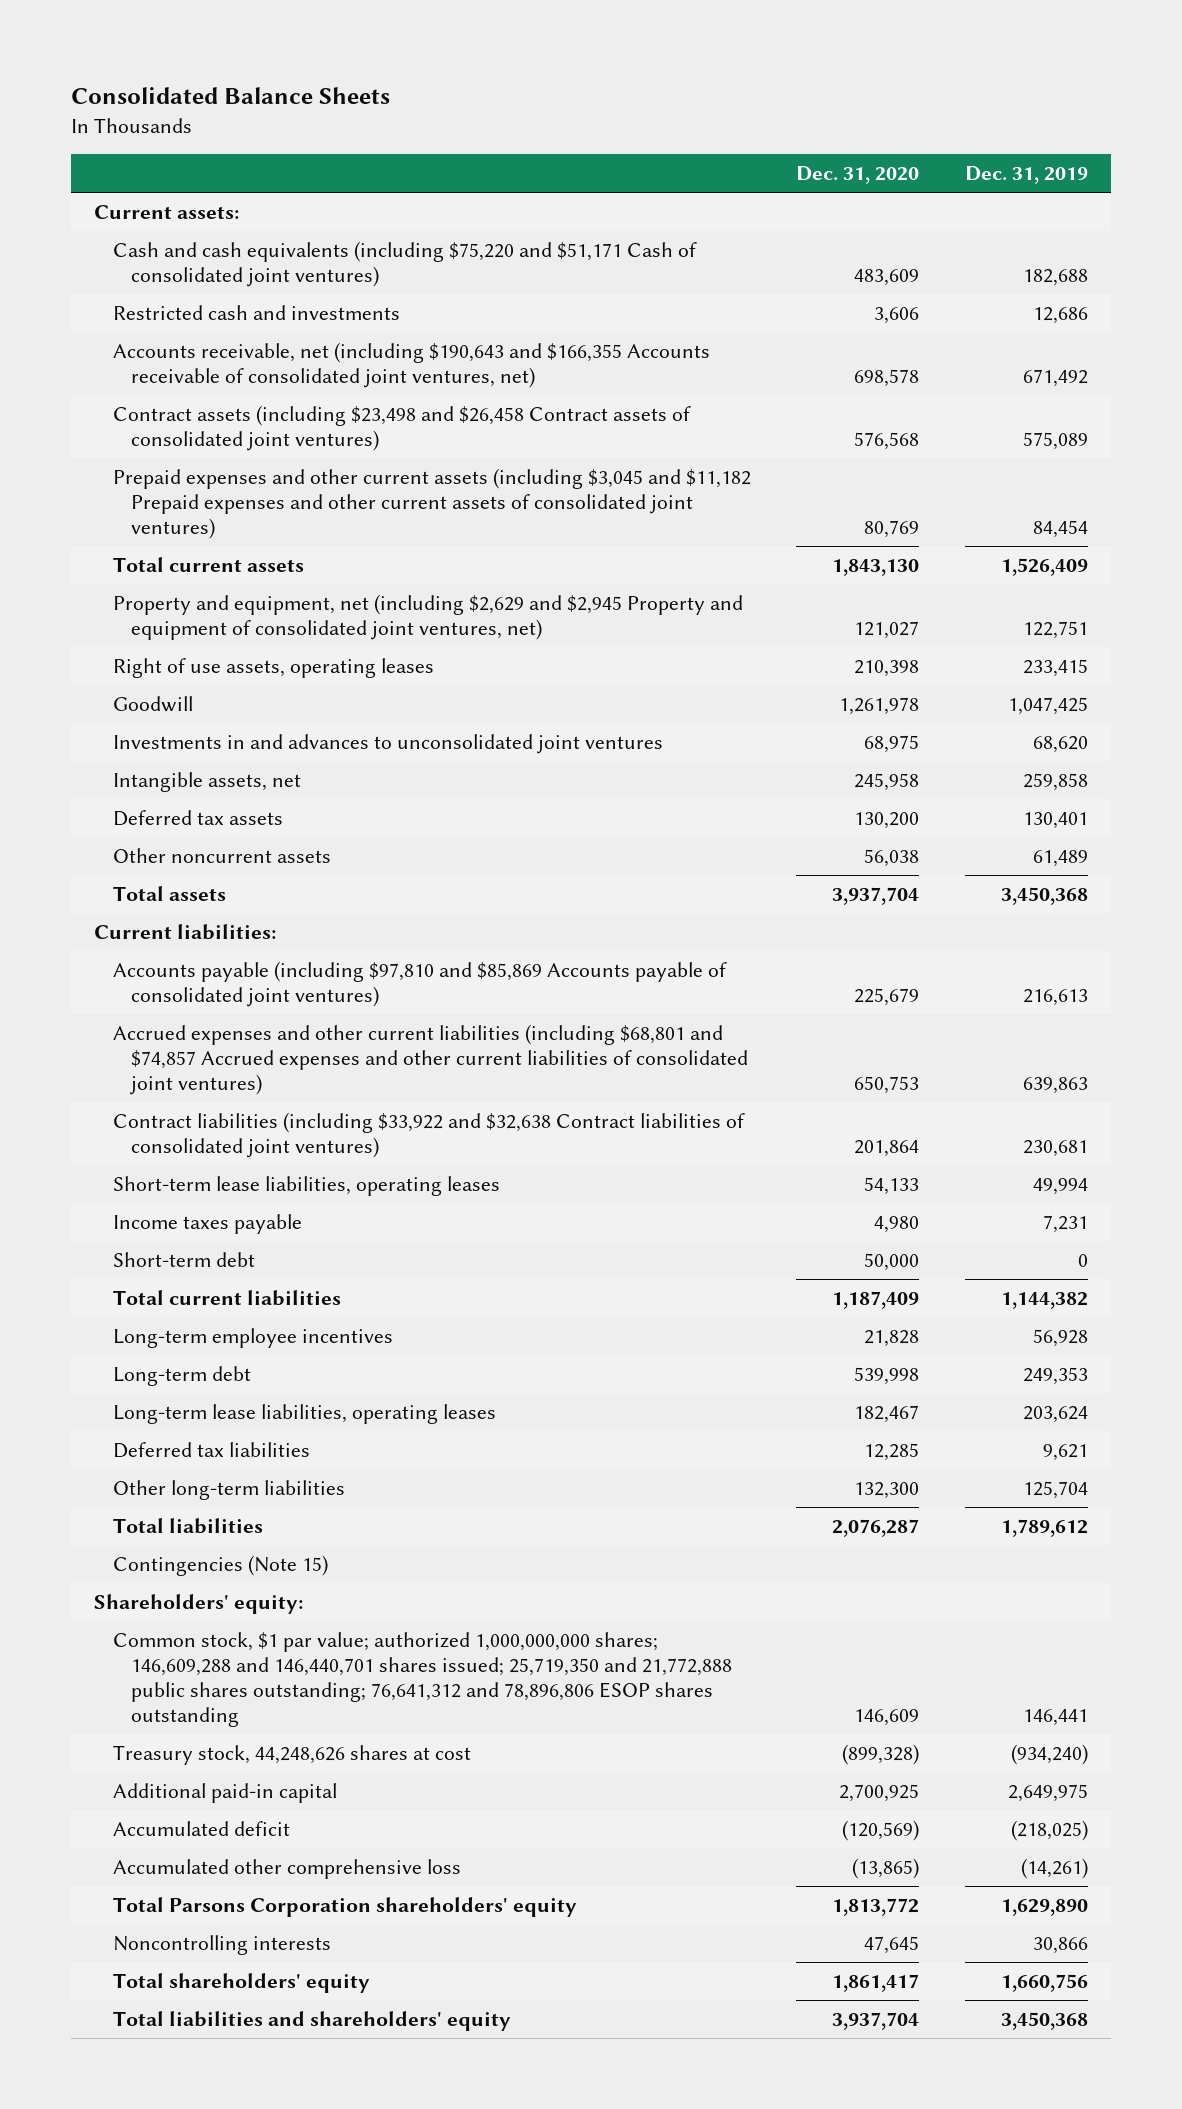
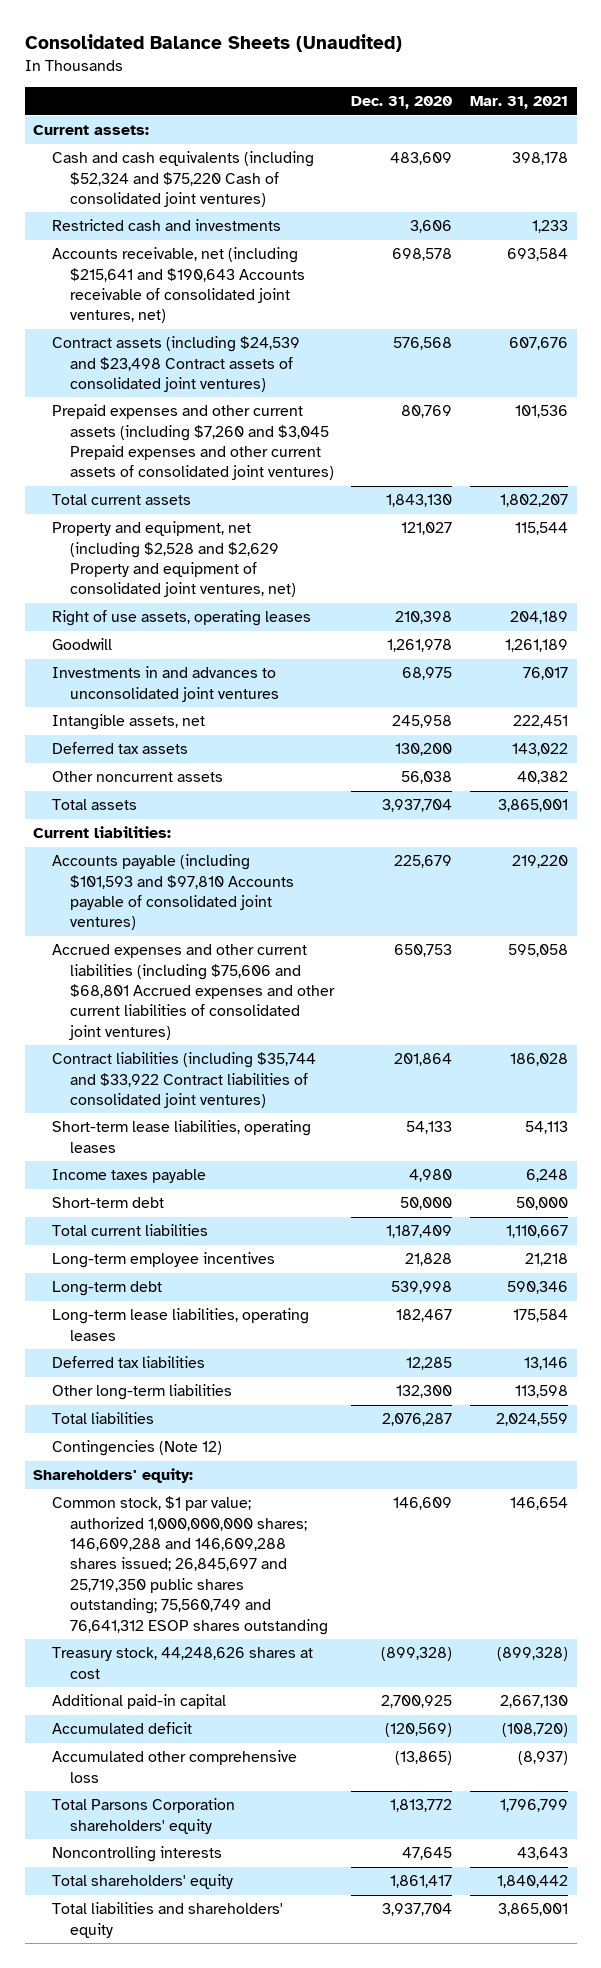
[71,87,391,105] Consolidated Balance Sheets -> [24,34,402,53] Consolidated Balance Sheets (Unaudited)
[964,166,1088,185] Dec. 31, 2019 -> none
none -> [469,96,568,110] Mar. 31, 2021
[112,240,697,288] Cash and cash equivalents (including $75,220 and $51,171 Cash of consolidated joint ventures) -> [51,151,314,208] Cash and cash equivalents (including $52,324 and $75,220 Cash of consolidated joint ventures)
[112,341,710,389] Accounts receivable, net (including $190,643 and $166,355 Accounts receivable of consolidated joint ventures, net) -> [51,247,305,324] Accounts receivable, net (including $215,641 and $190,643 Accounts receivable of consolidated joint ventures, net)
[112,404,691,452] Contract assets (including $23,498 and $26,458 Contract assets of consolidated joint ventures) -> [51,336,300,393] Contract assets (including $24,539 and $23,498 Contract assets of consolidated joint ventures)
[112,467,751,540] Prepaid expenses and other current assets (including $3,045 and $11,182 Prepaid expenses and other current assets of consolidated joint ventures) -> [51,404,334,481] Prepaid expenses and other current assets (including $7,260 and $3,045 Prepaid expenses and other current assets of consolidated joint ventures)
[112,593,743,641] Property and equipment, net (including $2,629 and $2,945 Property and equipment of consolidated joint ventures, net) -> [51,521,296,598] Property and equipment, net (including $2,528 and $2,629 Property and equipment of consolidated joint ventures, net)
[112,960,727,1008] Accounts payable (including $97,810 and $85,869 Accounts payable of consolidated joint ventures) -> [51,854,294,931] Accounts payable (including $101,593 and $97,810 Accounts payable of consolidated joint ventures)
[112,1023,749,1096] Accrued expenses and other current liabilities (including $68,801 and $74,857 Accrued expenses and other current liabilities of consolidated joint ventures) -> [51,944,335,1040] Accrued expenses and other current liabilities (including $75,606 and $68,801 Accrued expenses and other current liabilities of consolidated joint ventures)
[112,1111,745,1159] Contract liabilities (including $33,922 and $32,638 Contract liabilities of consolidated joint ventures) -> [51,1052,316,1109] Contract liabilities (including $35,744 and $33,922 Contract liabilities of consolidated joint ventures)
[112,1554,328,1576] Contingencies (Note 15) -> [51,1440,222,1457] Contingencies (Note 12)
[112,1631,733,1728] Common stock, $1 par value; authorized 1,000,000,000 shares; 146,609,288 and 146,440,701 shares issued; 25,719,350 and 21,772,888 public shares outstanding; 76,641,312 and 78,896,806 ESOP shares outstanding -> [51,1496,328,1635] Common stock, $1 par value; authorized 1,000,000,000 shares; 146,609,288 and 146,609,288 shares issued; 26,845,697 and 25,719,350 public shares outstanding; 75,560,749 and 76,641,312 ESOP shares outstanding

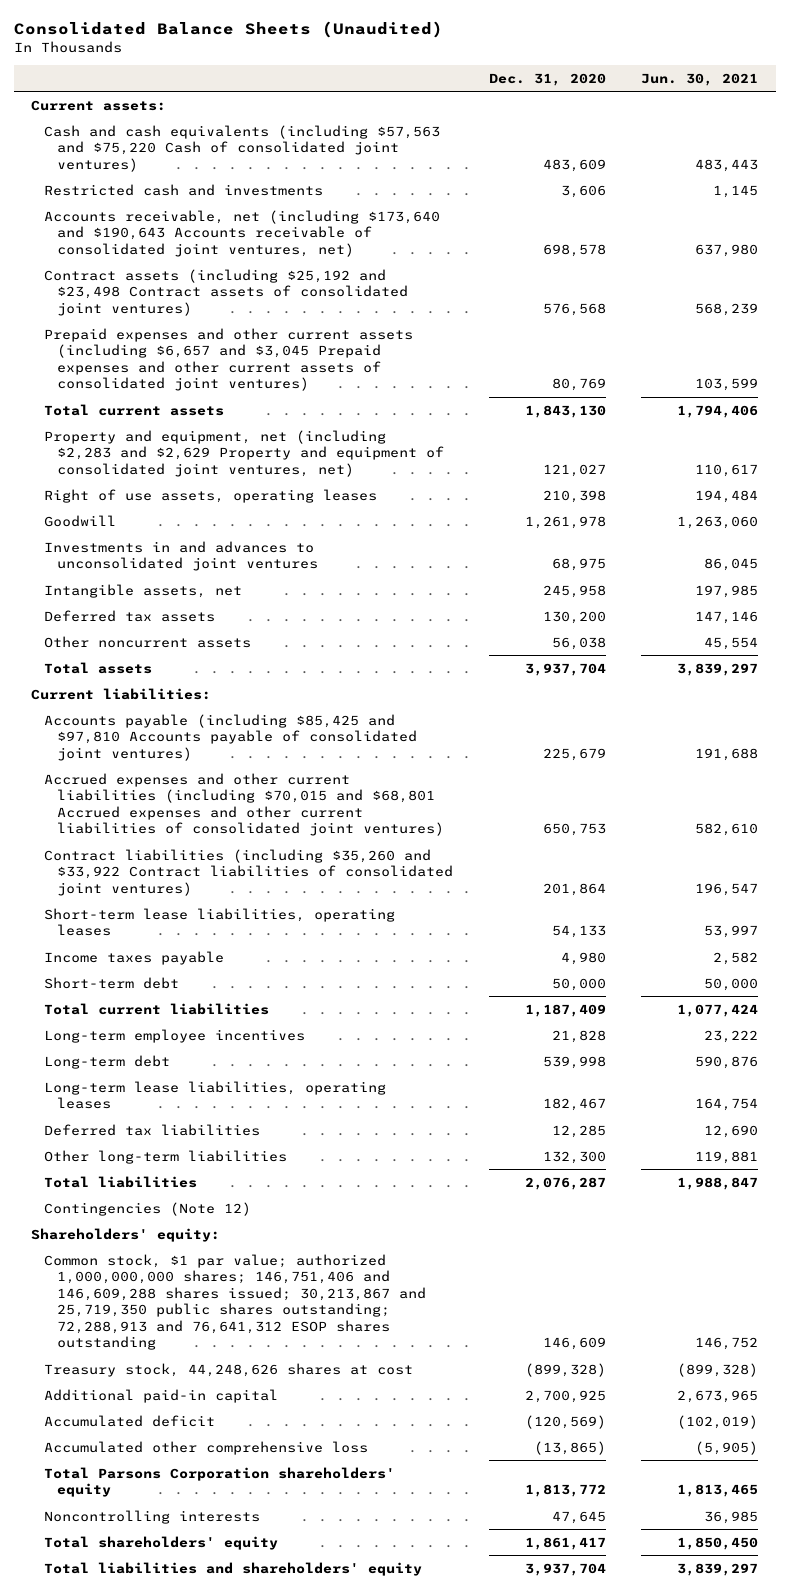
[469,96,568,110] Mar. 31, 2021 -> none
none -> [640,72,758,86] Jun. 30, 2021
[51,151,314,208] Cash and cash equivalents (including $52,324 and $75,220 Cash of consolidated joint ventures) -> [44,124,441,172] Cash and cash equivalents (including $57,563 and $75,220 Cash of consolidated joint ventures)
[51,247,305,324] Accounts receivable, net (including $215,641 and $190,643 Accounts receivable of consolidated joint ventures, net) -> [44,209,441,257] Accounts receivable, net (including $173,640 and $190,643 Accounts receivable of consolidated joint ventures, net)
[51,336,300,393] Contract assets (including $24,539 and $23,498 Contract assets of consolidated joint ventures) -> [44,268,409,316] Contract assets (including $25,192 and $23,498 Contract assets of consolidated joint ventures)
[51,404,334,481] Prepaid expenses and other current assets (including $7,260 and $3,045 Prepaid expenses and other current assets of consolidated joint ventures) -> [44,327,414,392] Prepaid expenses and other current assets (including $6,657 and $3,045 Prepaid expenses and other current assets of consolidated joint ventures)
[51,521,296,598] Property and equipment, net (including $2,528 and $2,629 Property and equipment of consolidated joint ventures, net) -> [44,429,445,477] Property and equipment, net (including $2,283 and $2,629 Property and equipment of consolidated joint ventures, net)
[51,854,294,931] Accounts payable (including $101,593 and $97,810 Accounts payable of consolidated joint ventures) -> [44,713,418,761] Accounts payable (including $85,425 and $97,810 Accounts payable of consolidated joint ventures)
[51,944,335,1040] Accrued expenses and other current liabilities (including $75,606 and $68,801 Accrued expenses and other current liabilities of consolidated joint ventures) -> [44,772,445,837] Accrued expenses and other current liabilities (including $70,015 and $68,801 Accrued expenses and other current liabilities of consolidated joint ventures)
[51,1052,316,1109] Contract liabilities (including $35,744 and $33,922 Contract liabilities of consolidated joint ventures) -> [44,848,454,896] Contract liabilities (including $35,260 and $33,922 Contract liabilities of consolidated joint ventures)
[51,1496,328,1635] Common stock, $1 par value; authorized 1,000,000,000 shares; 146,609,288 and 146,609,288 shares issued; 26,845,697 and 25,719,350 public shares outstanding; 75,560,749 and 76,641,312 ESOP shares outstanding -> [44,1253,427,1351] Common stock, $1 par value; authorized 1,000,000,000 shares; 146,751,406 and 146,609,288 shares issued; 30,213,867 and 25,719,350 public shares outstanding; 72,288,913 and 76,641,312 ESOP shares outstanding

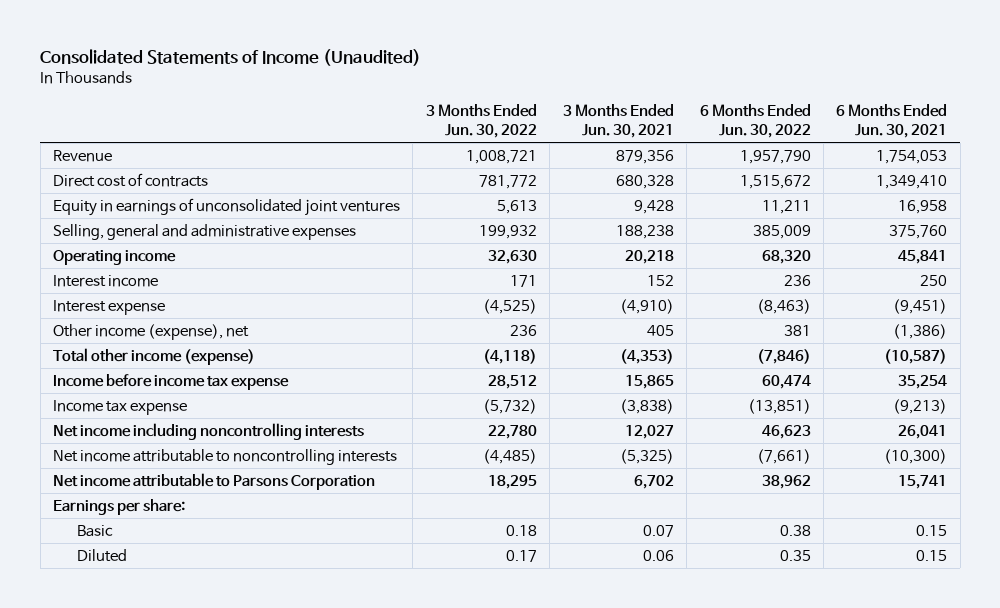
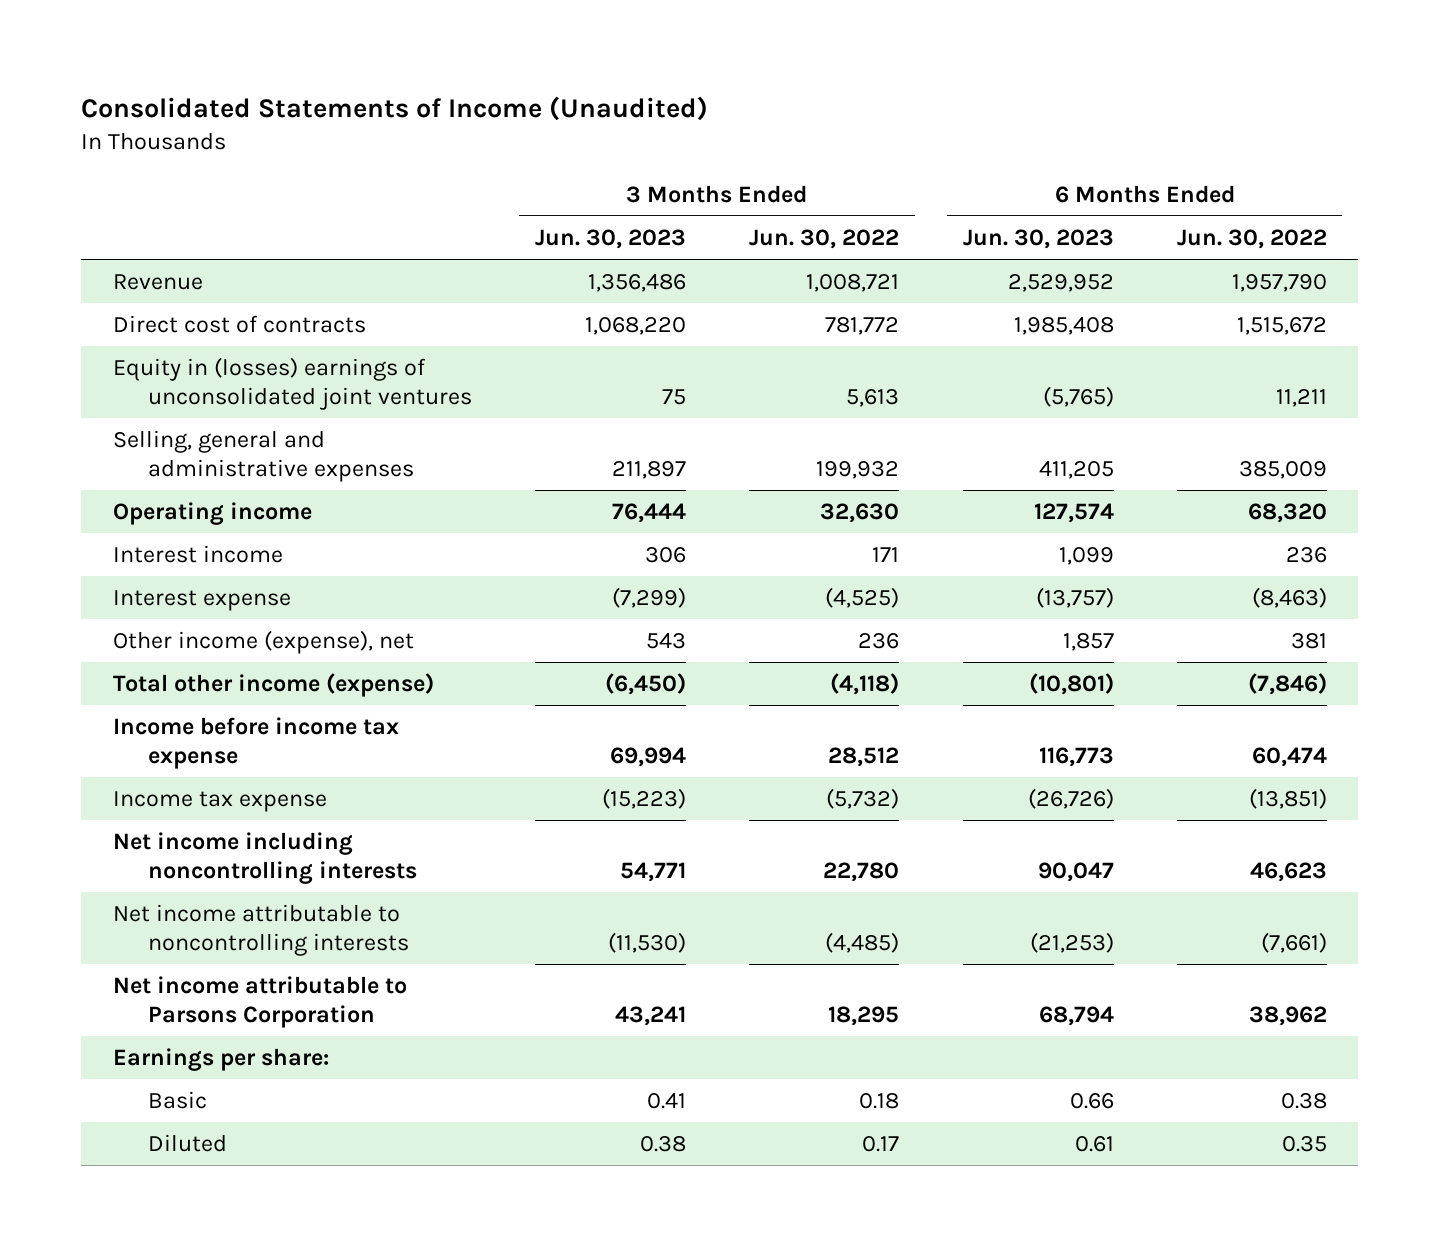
[562,104,674,139] 3 Months Ended Jun. 30, 2021 -> none
[836,104,948,139] 6 Months Ended Jun. 30, 2021 -> none
none -> [535,228,687,249] Jun. 30, 2023
none -> [962,228,1114,249] Jun. 30, 2023
[53,197,401,216] Equity in earnings of unconsolidated joint ventures -> [112,357,473,411] Equity in (losses) earnings of unconsolidated joint ventures

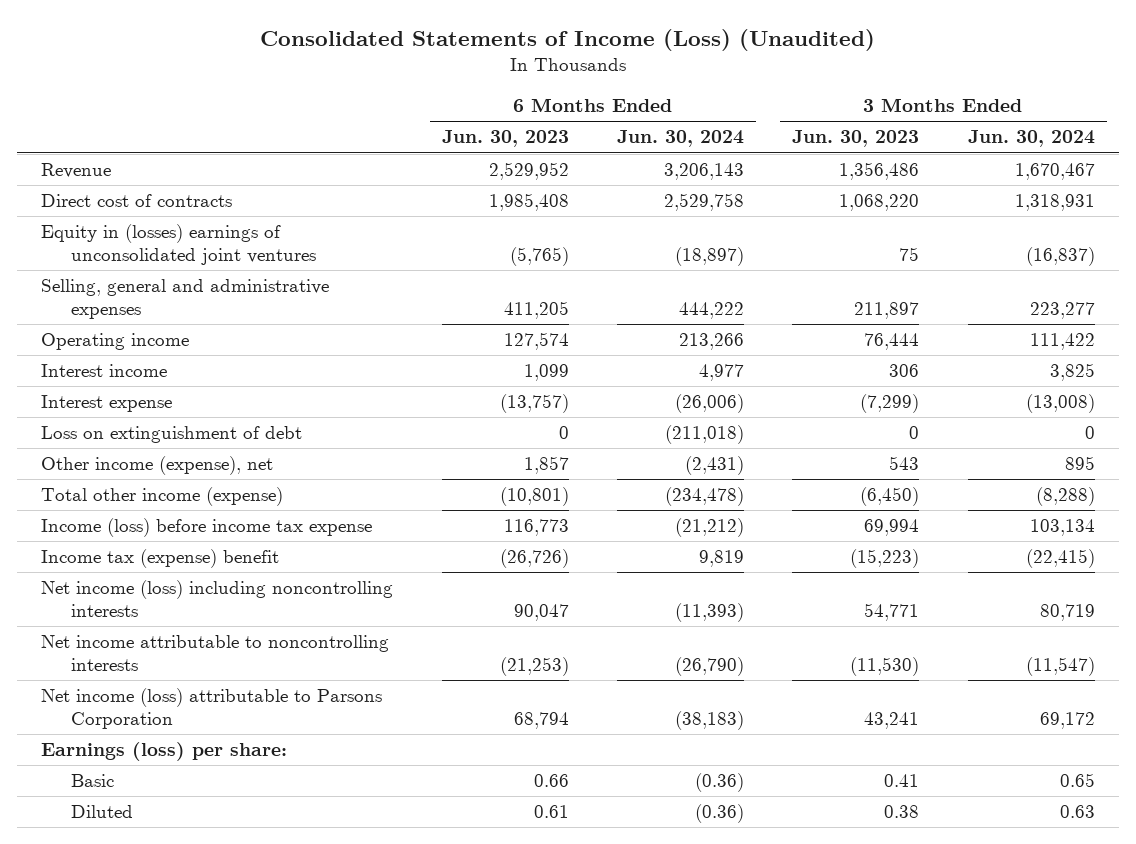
[81,96,709,122] Consolidated Statements of Income (Unaudited) -> [259,29,875,52] Consolidated Statements of Income (Loss) (Unaudited)
[749,228,900,249] Jun. 30, 2022 -> none
[1176,228,1327,249] Jun. 30, 2022 -> none
none -> [616,130,744,148] Jun. 30, 2024
none -> [967,130,1095,148] Jun. 30, 2024
none -> [41,426,303,444] Loss on extinguishment of debt
[112,717,399,770] Income before income tax expense -> [41,518,373,538] Income (loss) before income tax expense
[112,791,327,813] Income tax expense -> [41,549,280,569] Income tax (expense) benefit
[112,832,418,885] Net income including noncontrolling interests -> [41,580,394,618] Net income (loss) including noncontrolling interests
[112,976,407,1029] Net income attributable to Parsons Corporation -> [41,688,383,730] Net income (loss) attributable to Parsons Corporation
[112,1048,329,1072] Earnings per share: -> [41,742,288,762] Earnings (loss) per share:

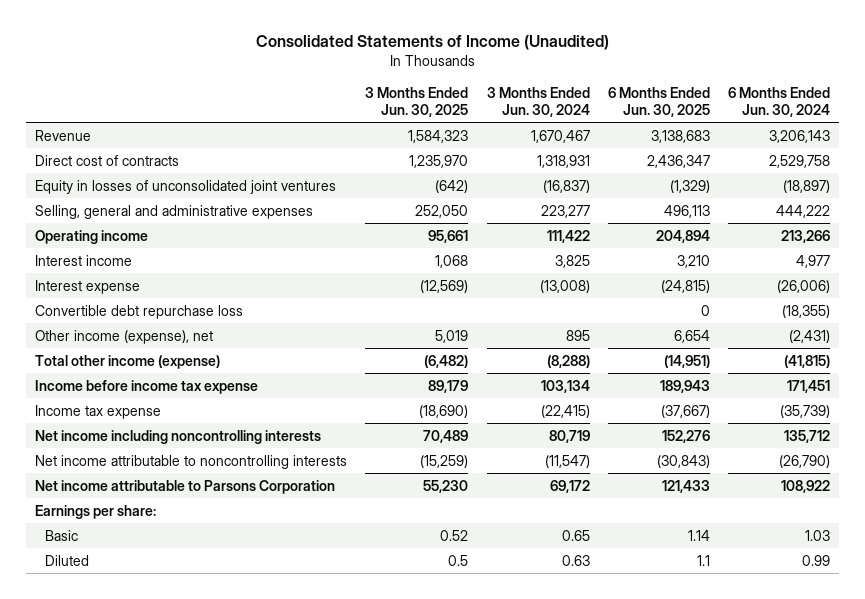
[259,29,875,52] Consolidated Statements of Income (Loss) (Unaudited) -> [255,35,609,51] Consolidated Statements of Income (Unaudited)
[441,130,569,148] Jun. 30, 2023 -> none
[792,130,920,148] Jun. 30, 2023 -> none
none -> [365,86,469,117] 3 Months Ended Jun. 30, 2025
none -> [607,86,710,117] 6 Months Ended Jun. 30, 2025
[41,224,316,266] Equity in (losses) earnings of unconsolidated joint ventures -> [34,179,336,194] Equity in losses of unconsolidated joint ventures
[41,426,303,444] Loss on extinguishment of debt -> none
none -> [34,304,243,319] Convertible debt repurchase loss
[664,487,744,507] (234,478) -> [784,354,831,368] (41,815)
[41,518,373,538] Income (loss) before income tax expense -> [34,379,258,394] Income before income tax expense
[674,518,744,538] (21,212) -> [787,379,831,393] 171,451
[41,549,280,569] Income tax (expense) benefit -> [34,404,161,419] Income tax expense
[698,550,744,568] 9,819 -> [780,404,831,418] (35,739)
[41,580,394,618] Net income (loss) including noncontrolling interests -> [34,429,321,444] Net income including noncontrolling interests
[674,603,744,623] (11,393) -> [784,429,831,443] 135,712
[41,688,383,730] Net income (loss) attributable to Parsons Corporation -> [34,479,335,494] Net income attributable to Parsons Corporation
[674,711,744,731] (38,183) -> [781,479,831,493] 108,922
[41,742,288,762] Earnings (loss) per share: -> [34,504,156,519] Earnings per share:
[694,773,744,793] (0.36) -> [805,529,831,541] 1.03
[694,804,744,824] (0.36) -> [802,554,831,566] 0.99

